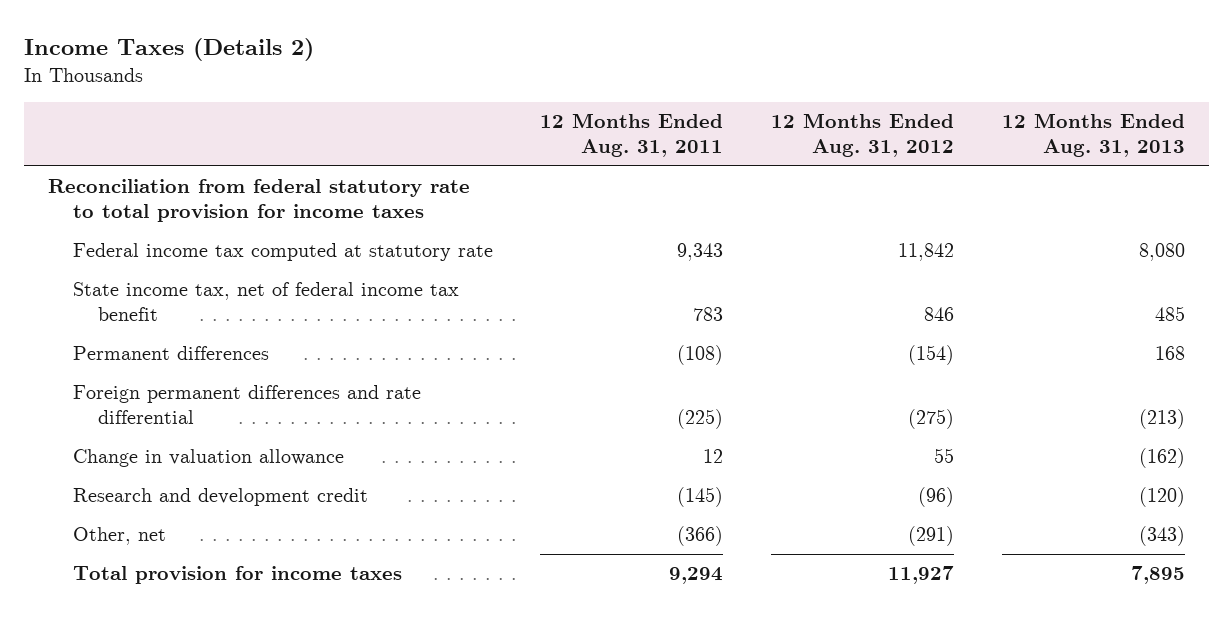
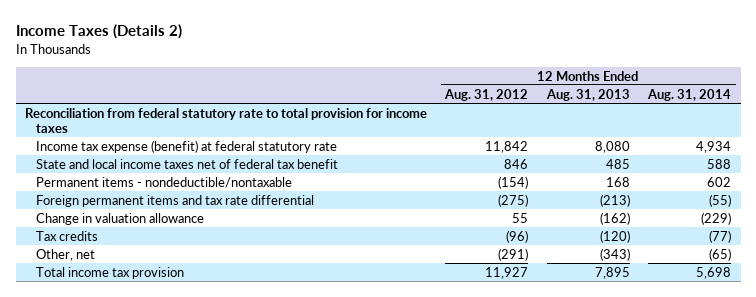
[540,113,724,158] 12 Months Ended Aug. 31, 2011 -> none
none -> [647,88,732,101] Aug. 31, 2014
[72,243,493,262] Federal income tax computed at statutory rate -> [35,139,337,153] Income tax expense (benefit) at federal statutory rate
[72,282,459,322] State income tax, net of federal income tax benefit -> [35,158,338,169] State and local income taxes net of federal tax benefit
[72,346,269,361] Permanent differences -> [35,176,292,188] Permanent items - nondeductible/nontaxable
[72,385,421,425] Foreign permanent differences and rate differential -> [35,194,314,207] Foreign permanent items and tax rate differential
[72,488,368,507] Research and development credit -> [35,230,98,241] Tax credits
[72,566,402,585] Total provision for income taxes -> [35,266,184,279] Total income tax provision

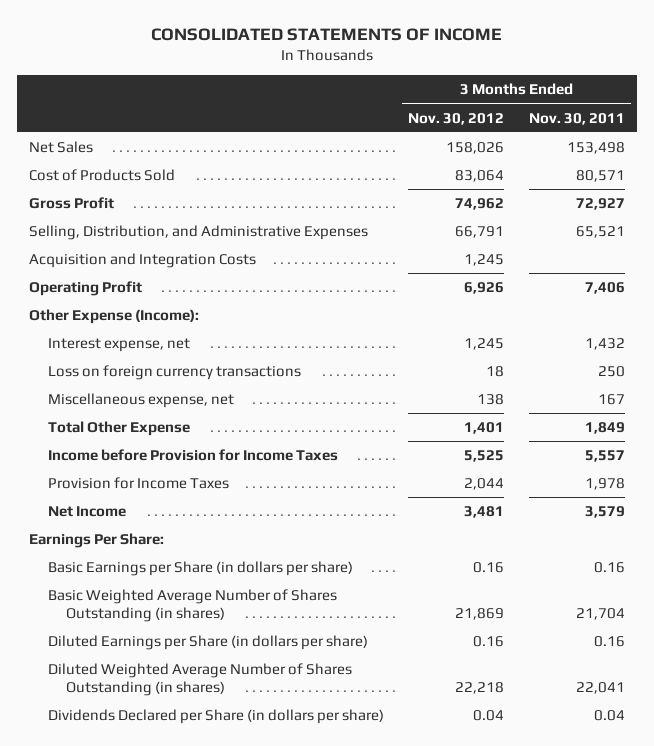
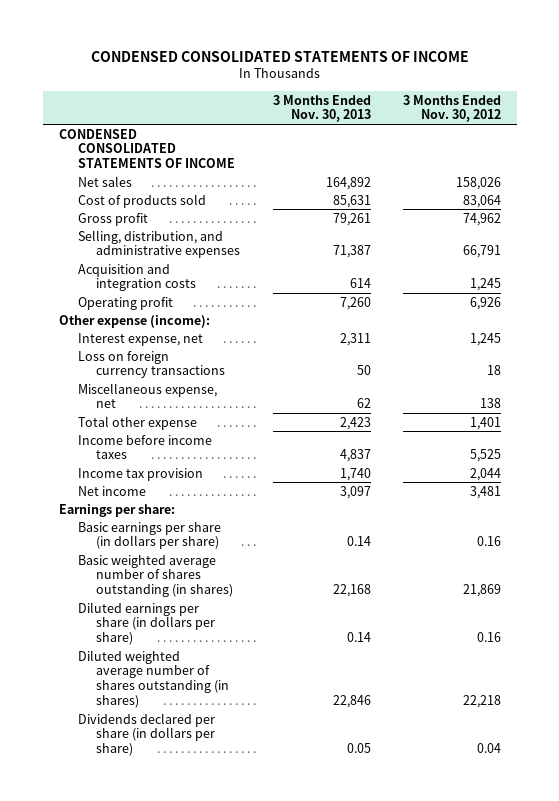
[150,28,502,42] CONSOLIDATED STATEMENTS OF INCOME -> [90,50,469,62] CONDENSED CONSOLIDATED STATEMENTS OF INCOME
[528,112,625,125] Nov. 30, 2011 -> none
none -> [272,94,371,123] 3 Months Ended Nov. 30, 2013
none -> [58,128,235,169] CONDENSED CONSOLIDATED STATEMENTS OF INCOME
[29,140,94,153] Net Sales -> [77,175,132,187] Net sales
[29,168,176,181] Cost of Products Sold -> [77,193,206,208] Cost of products sold
[29,196,115,209] Gross Profit -> [77,212,148,226] Gross profit
[29,224,369,240] Selling, Distribution, and Administrative Expenses -> [77,229,241,259] Selling, distribution, and administrative expenses
[29,252,257,268] Acquisition and Integration Costs -> [77,263,197,292] Acquisition and integration costs
[29,280,143,296] Operating Profit -> [77,296,173,310] Operating profit
[29,308,200,324] Other Expense (Income): -> [58,314,210,328] Other expense (income):
[47,420,190,436] Total Other Expense -> [77,415,197,430] Total other expense
[47,448,338,461] Income before Provision for Income Taxes -> [77,434,212,460] Income before income taxes
[47,476,229,489] Provision for Income Taxes -> [77,467,203,481] Income tax provision
[47,505,126,517] Net Income -> [77,485,146,496] Net income
[29,532,165,548] Earnings Per Share: -> [58,503,175,517] Earnings per share:
[47,560,353,576] Basic Earnings per Share (in dollars per share) -> [77,521,221,550] Basic earnings per share (in dollars per share)
[47,588,337,623] Basic Weighted Average Number of Shares Outstanding (in shares) -> [77,554,234,598] Basic weighted average number of shares outstanding (in shares)
[47,634,368,650] Diluted Earnings per Share (in dollars per share) -> [77,601,216,646] Diluted earnings per share (in dollars per share)
[47,662,352,697] Diluted Weighted Average Number of Shares Outstanding (in shares) -> [77,649,230,708] Diluted weighted average number of shares outstanding (in shares)
[47,708,384,724] Dividends Declared per Share (in dollars per share) -> [77,712,216,757] Dividends declared per share (in dollars per share)

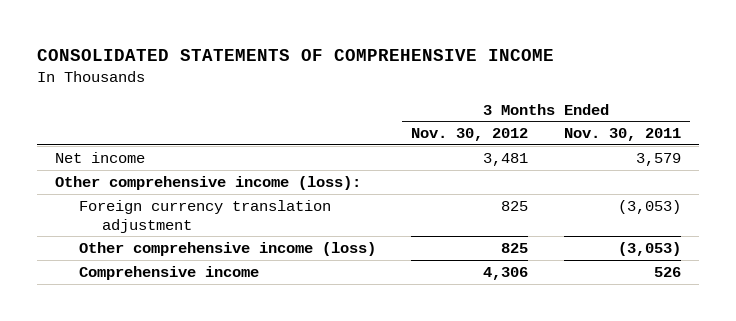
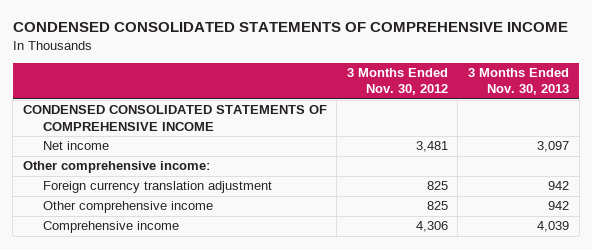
[37,49,555,62] CONSOLIDATED STATEMENTS OF COMPREHENSIVE INCOME -> [12,22,568,33] CONDENSED CONSOLIDATED STATEMENTS OF COMPREHENSIVE INCOME
[563,128,681,142] Nov. 30, 2011 -> none
none -> [467,68,569,96] 3 Months Ended Nov. 30, 2013
none -> [22,105,327,131] CONDENSED CONSOLIDATED STATEMENTS OF COMPREHENSIVE INCOME
[55,175,362,190] Other comprehensive income (loss): -> [22,161,210,174] Other comprehensive income:
[78,241,376,256] Other comprehensive income (loss) -> [42,201,213,214] Other comprehensive income

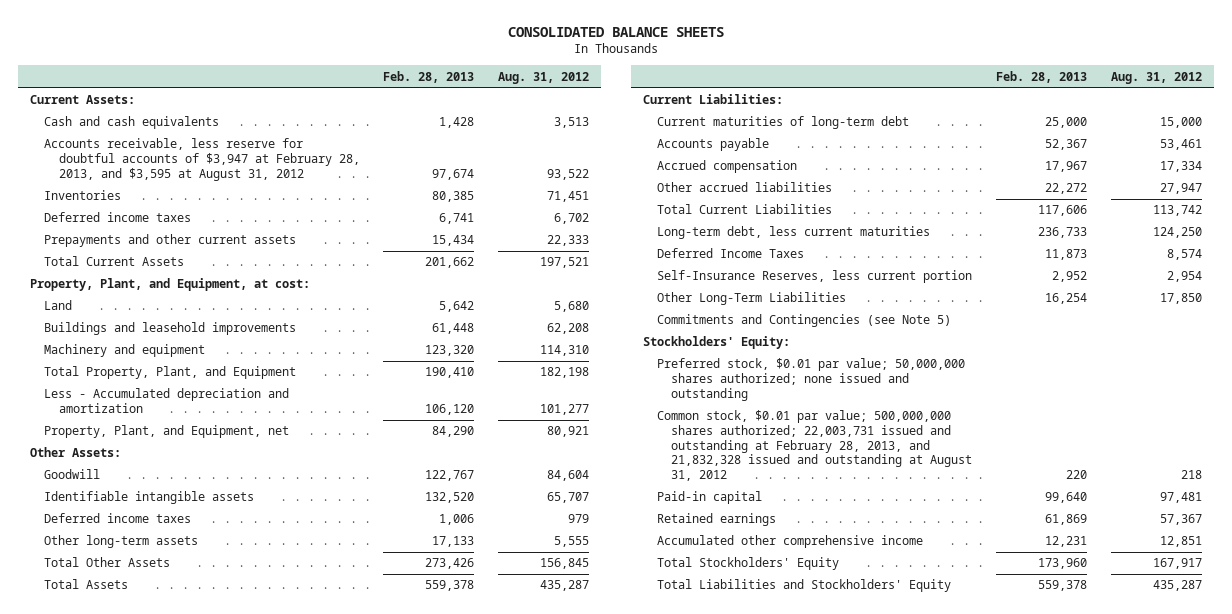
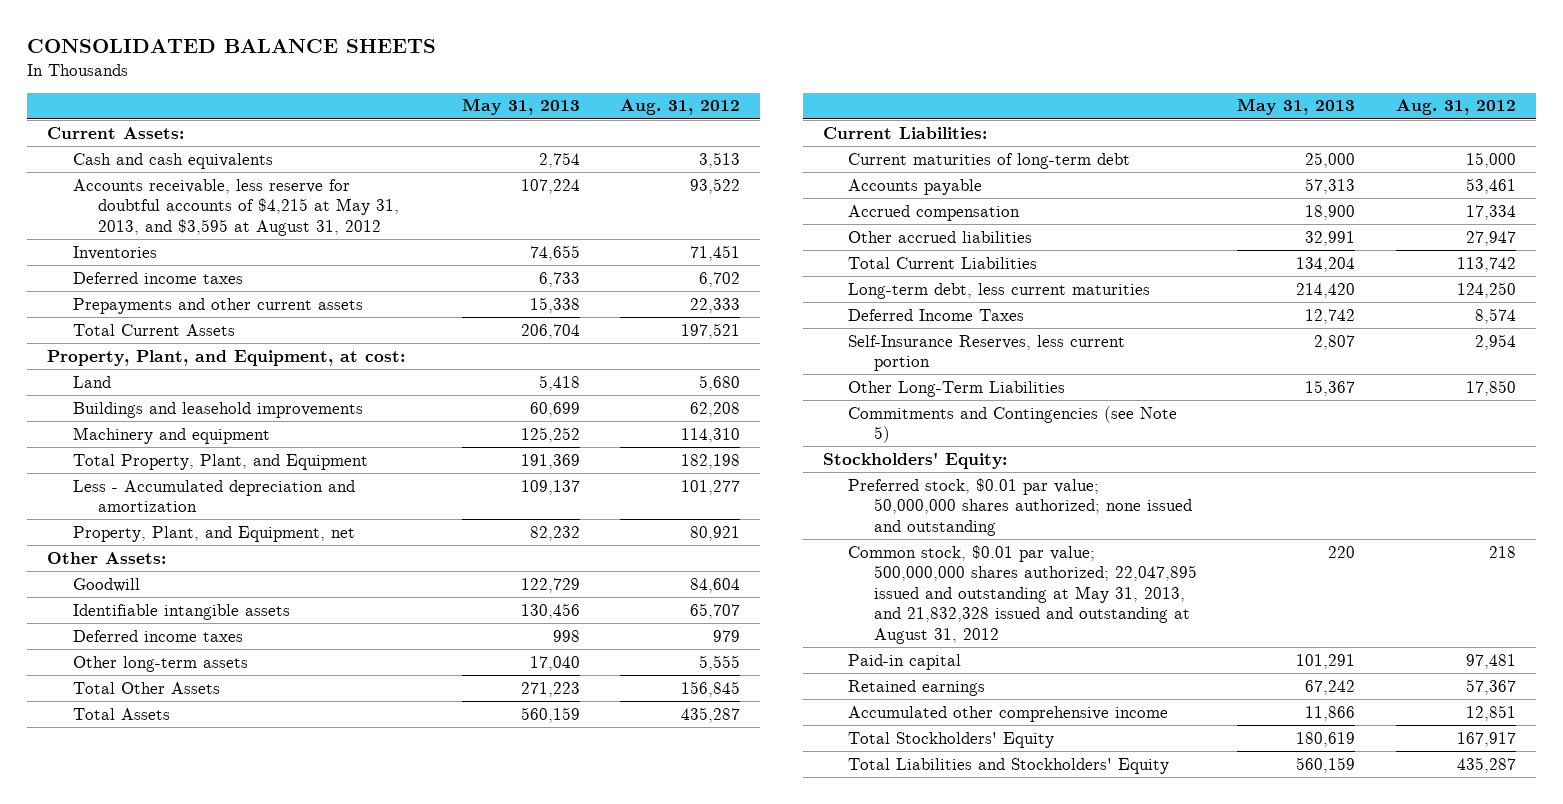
[383,70,475,83] Feb. 28, 2013 -> none
none -> [461,98,580,116] May 31, 2013
[44,138,360,181] Accounts receivable, less reserve for doubtful accounts of $3,947 at February 28, 2013, and $3,595 at August 31, 2012 -> [72,178,400,236] Accounts receivable, less reserve for doubtful accounts of $4,215 at May 31, 2013, and $3,595 at August 31, 2012
[657,410,973,481] Common stock, $0.01 par value; 500,000,000 shares authorized; 22,003,731 issued and outstanding at February 28, 2013, and 21,832,328 issued and outstanding at August 31, 2012 -> [848,544,1197,644] Common stock, $0.01 par value; 500,000,000 shares authorized; 22,047,895 issued and outstanding at May 31, 2013, and 21,832,328 issued and outstanding at August 31, 2012

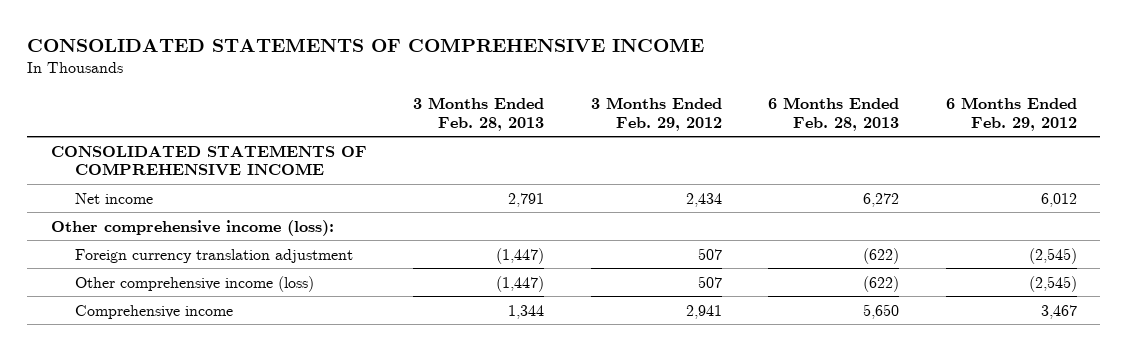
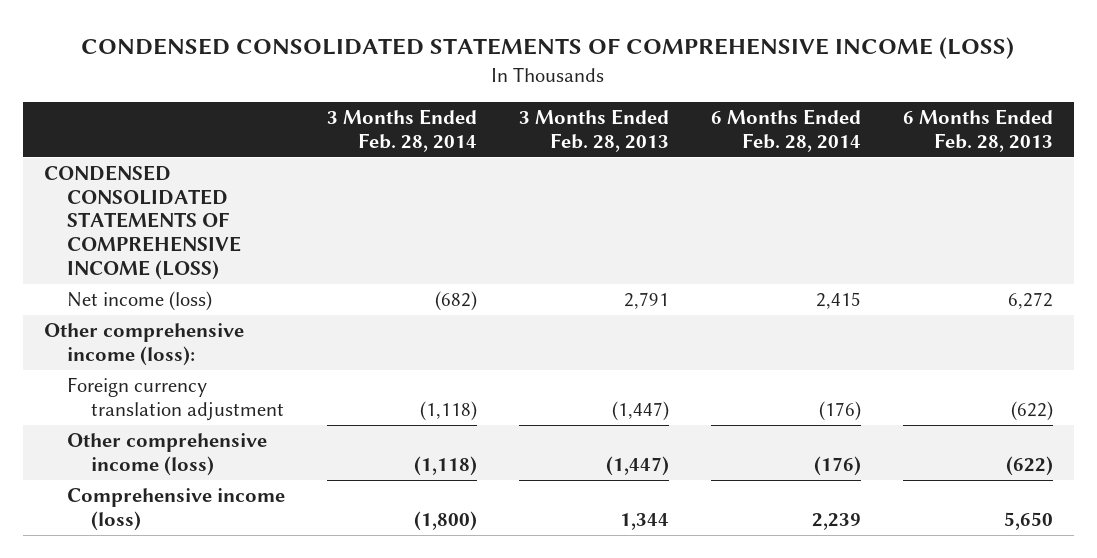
[27,37,705,52] CONSOLIDATED STATEMENTS OF COMPREHENSIVE INCOME -> [81,37,1015,60] CONDENSED CONSOLIDATED STATEMENTS OF COMPREHENSIVE INCOME (LOSS)
[590,97,722,131] 3 Months Ended Feb. 29, 2012 -> none
[946,97,1078,131] 6 Months Ended Feb. 29, 2012 -> none
none -> [327,109,478,152] 3 Months Ended Feb. 28, 2014
none -> [711,109,862,152] 6 Months Ended Feb. 28, 2014
[50,144,367,177] CONSOLIDATED STATEMENTS OF COMPREHENSIVE INCOME -> [43,165,242,280] CONDENSED CONSOLIDATED STATEMENTS OF COMPREHENSIVE INCOME (LOSS)
[75,192,154,204] Net income -> [67,291,213,312] Net income (loss)
[75,304,234,319] Comprehensive income -> [67,488,286,531] Comprehensive income (loss)

